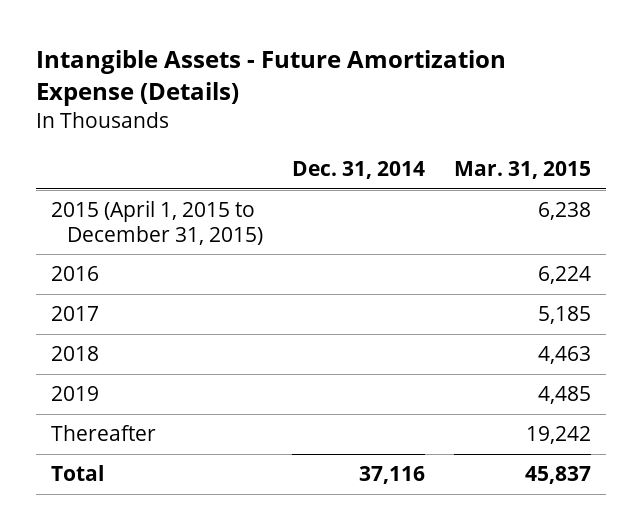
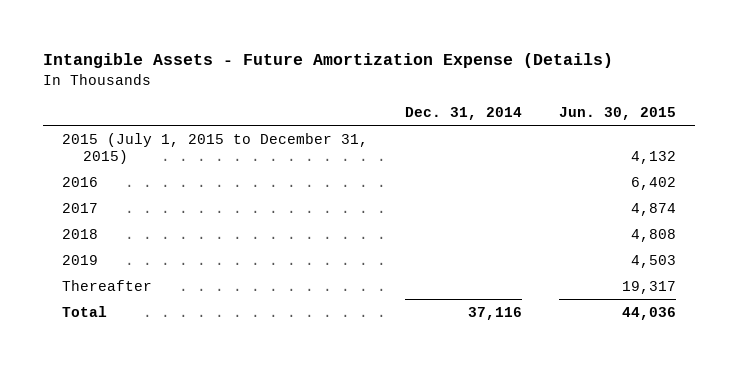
[454,161,592,180] Mar. 31, 2015 -> none
none -> [559,107,677,121] Jun. 30, 2015
[50,200,264,245] 2015 (April 1, 2015 to December 31, 2015) -> [61,132,368,165] 2015 (July 1, 2015 to December 31, 2015)

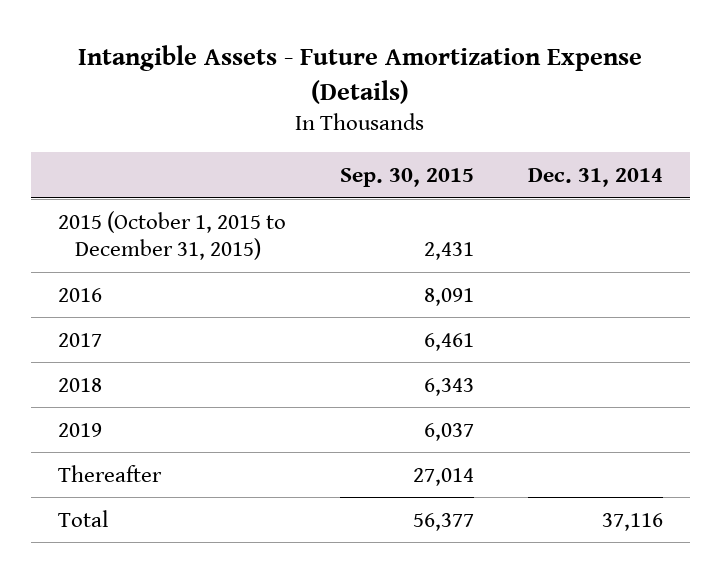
[559,107,677,121] Jun. 30, 2015 -> none
none -> [339,167,474,187] Sep. 30, 2015
[61,132,368,165] 2015 (July 1, 2015 to December 31, 2015) -> [57,210,286,261] 2015 (October 1, 2015 to December 31, 2015)

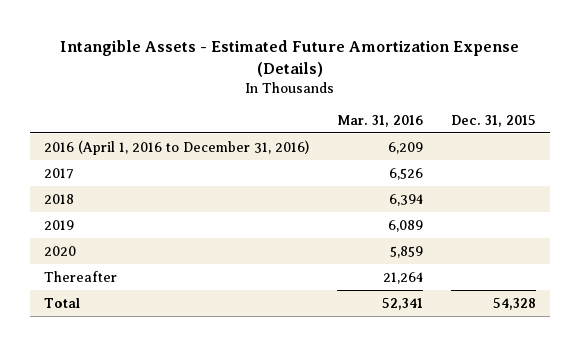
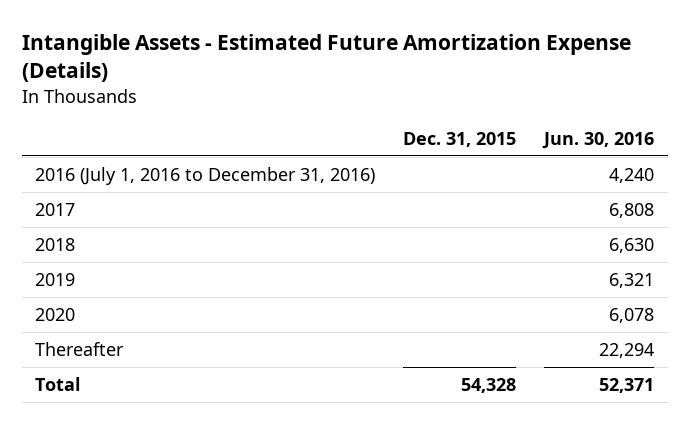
[337,114,424,127] Mar. 31, 2016 -> none
none -> [542,131,655,149] Jun. 30, 2016
[44,139,310,155] 2016 (April 1, 2016 to December 31, 2016) -> [35,166,376,185] 2016 (July 1, 2016 to December 31, 2016)

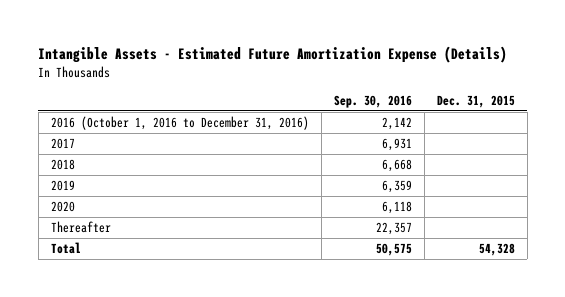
[542,131,655,149] Jun. 30, 2016 -> none
none -> [333,94,412,108] Sep. 30, 2016
[35,166,376,185] 2016 (July 1, 2016 to December 31, 2016) -> [50,115,309,130] 2016 (October 1, 2016 to December 31, 2016)

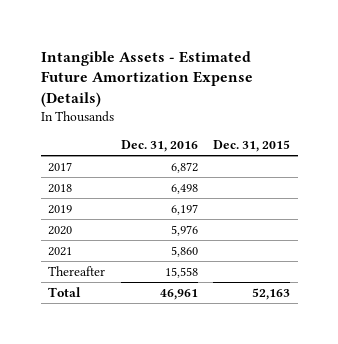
[333,94,412,108] Sep. 30, 2016 -> none
none -> [120,140,198,153] Dec. 31, 2016
[50,115,309,130] 2016 (October 1, 2016 to December 31, 2016) -> none
none -> [48,246,73,256] 2021
[478,242,515,256] 54,328 -> [251,287,290,300] 52,163

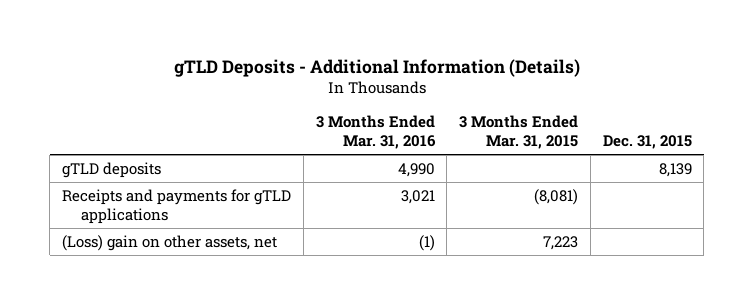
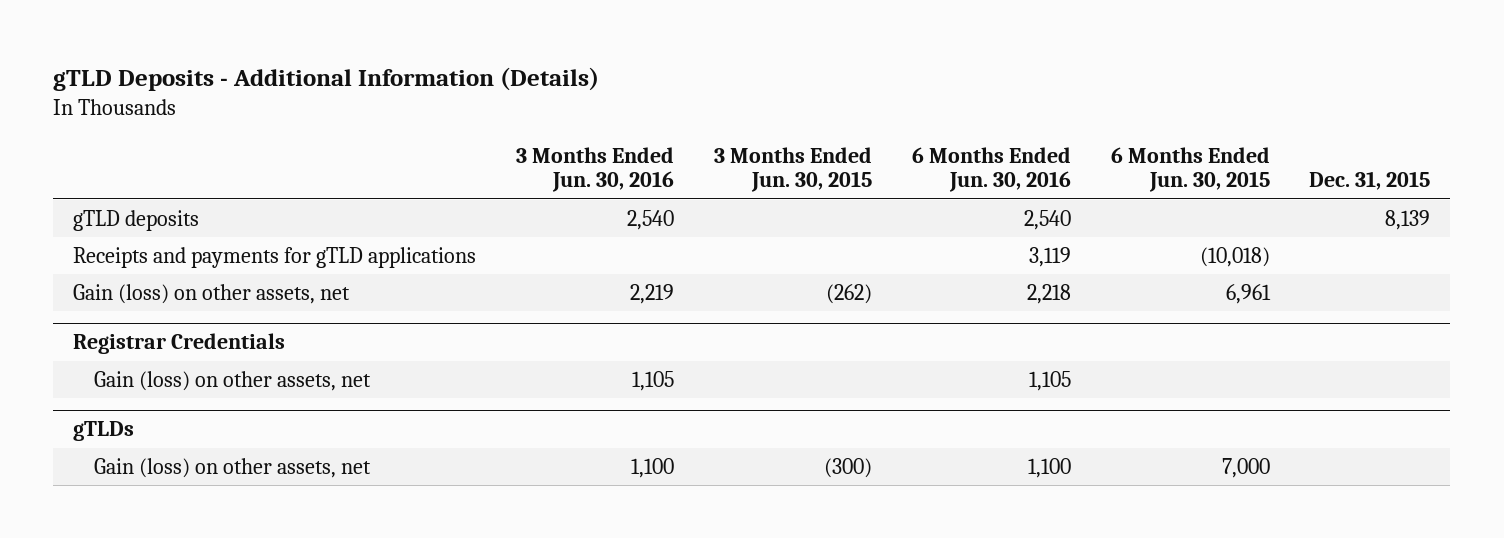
[315,115,436,150] 3 Months Ended Mar. 31, 2016 -> none
[459,115,579,150] 3 Months Ended Mar. 31, 2015 -> none
none -> [516,146,675,193] 3 Months Ended Jun. 30, 2016
none -> [713,146,872,193] 3 Months Ended Jun. 30, 2015
none -> [911,146,1071,193] 6 Months Ended Jun. 30, 2016
none -> [1110,146,1270,193] 6 Months Ended Jun. 30, 2015
[62,234,278,251] (Loss) gain on other assets, net -> [73,283,351,304] Gain (loss) on other assets, net
none -> [73,333,286,355] Registrar Credentials
none -> [93,370,371,391] Gain (loss) on other assets, net
none -> [73,421,135,442] gTLDs
none -> [93,457,371,478] Gain (loss) on other assets, net

